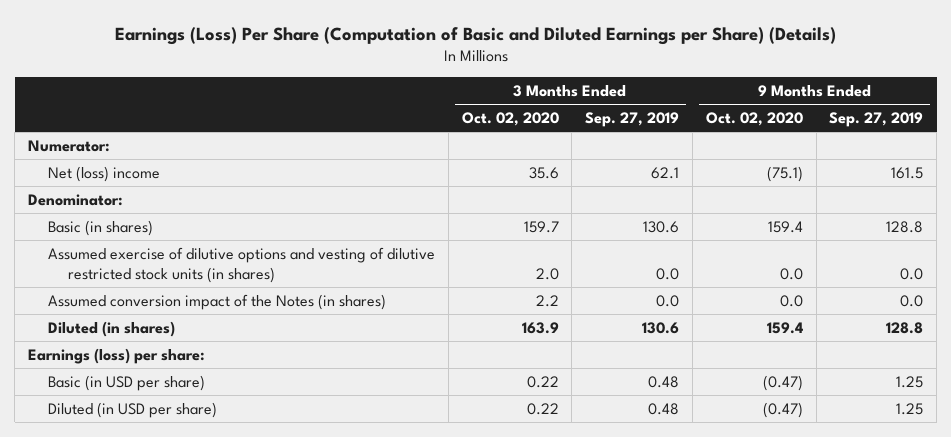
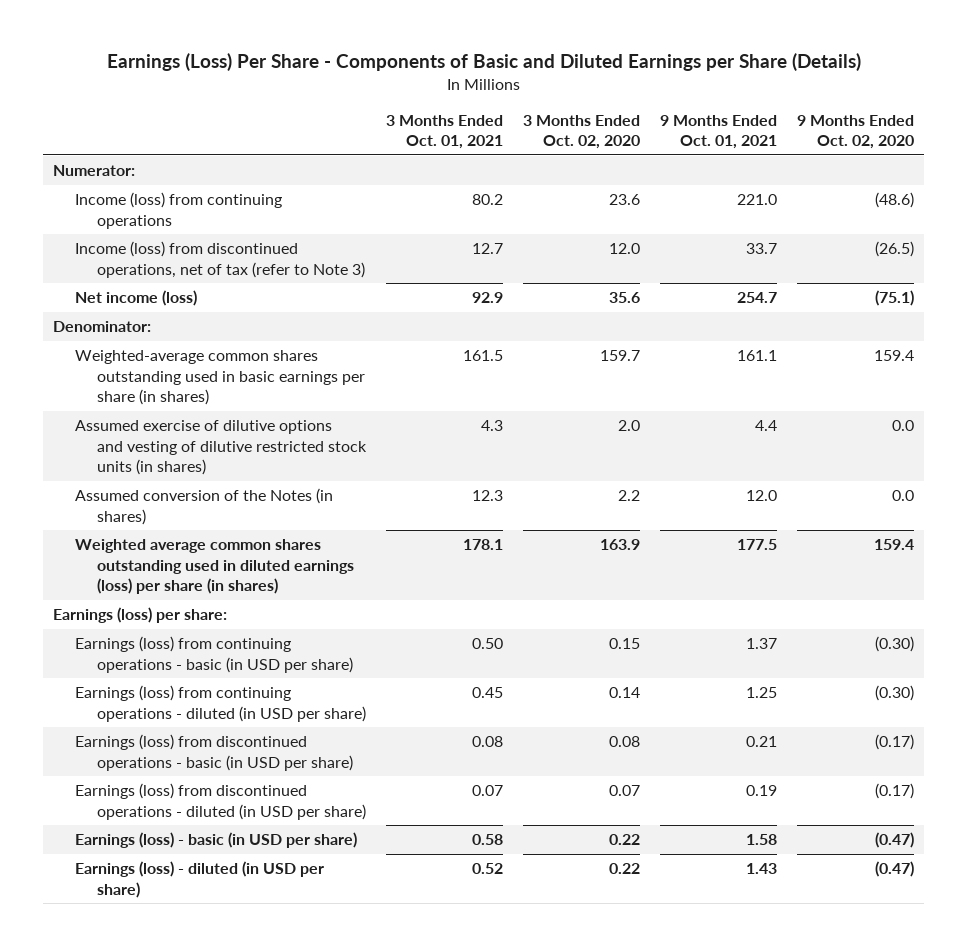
[114,26,836,45] Earnings (Loss) Per Share (Computation of Basic and Diluted Earnings per Share) (Details) -> [106,52,861,71] Earnings (Loss) Per Share - Components of Basic and Diluted Earnings per Share (Details)
[585,111,680,127] Sep. 27, 2019 -> none
[829,111,924,127] Sep. 27, 2019 -> none
none -> [385,114,503,150] 3 Months Ended Oct. 01, 2021
none -> [659,114,777,150] 9 Months Ended Oct. 01, 2021
none -> [75,192,283,229] Income (loss) from continuing operations
none -> [75,241,365,278] Income (loss) from discontinued operations, net of tax (refer to Note 3)
[48,165,161,182] Net (loss) income -> [75,290,198,307] Net income (loss)
[48,219,154,236] Basic (in shares) -> [75,350,365,405] Weighted-average common shares outstanding used in basic earnings per share (in shares)
[48,293,387,310] Assumed conversion impact of the Notes (in shares) -> [75,488,334,525] Assumed conversion of the Notes (in shares)
[48,320,176,337] Diluted (in shares) -> [75,539,354,594] Weighted average common shares outstanding used in diluted earnings (loss) per share (in shares)
none -> [75,636,353,673] Earnings (loss) from continuing operations - basic (in USD per share)
none -> [75,685,366,722] Earnings (loss) from continuing operations - diluted (in USD per share)
none -> [75,734,353,771] Earnings (loss) from discontinued operations - basic (in USD per share)
none -> [75,783,366,820] Earnings (loss) from discontinued operations - diluted (in USD per share)
[48,374,206,391] Basic (in USD per share) -> [75,832,358,849] Earnings (loss) - basic (in USD per share)
[48,401,218,418] Diluted (in USD per share) -> [75,861,325,898] Earnings (loss) - diluted (in USD per share)

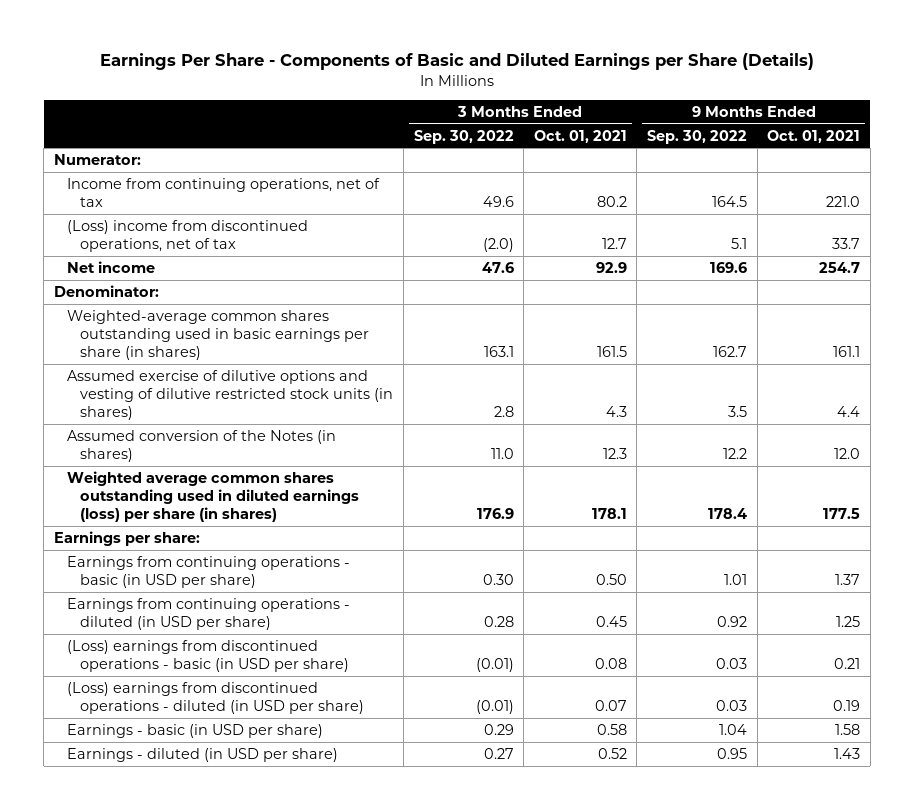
[106,52,861,71] Earnings (Loss) Per Share - Components of Basic and Diluted Earnings per Share (Details) -> [99,53,814,71] Earnings Per Share - Components of Basic and Diluted Earnings per Share (Details)
[522,114,640,150] 3 Months Ended Oct. 02, 2020 -> none
[796,114,914,150] 9 Months Ended Oct. 02, 2020 -> none
none -> [413,129,514,144] Sep. 30, 2022
none -> [646,129,747,144] Sep. 30, 2022
[75,192,283,229] Income (loss) from continuing operations -> [67,177,381,207] Income from continuing operations, net of tax
[75,241,365,278] Income (loss) from discontinued operations, net of tax (refer to Note 3) -> [67,219,309,252] (Loss) income from discontinued operations, net of tax
[75,290,198,307] Net income (loss) -> [67,260,156,273] Net income
[53,607,228,624] Earnings (loss) per share: -> [53,530,200,546] Earnings per share:
[75,636,353,673] Earnings (loss) from continuing operations - basic (in USD per share) -> [67,555,351,588] Earnings from continuing operations - basic (in USD per share)
[75,685,366,722] Earnings (loss) from continuing operations - diluted (in USD per share) -> [67,597,351,630] Earnings from continuing operations - diluted (in USD per share)
[75,734,353,771] Earnings (loss) from discontinued operations - basic (in USD per share) -> [67,639,350,672] (Loss) earnings from discontinued operations - basic (in USD per share)
[75,783,366,820] Earnings (loss) from discontinued operations - diluted (in USD per share) -> [67,681,365,714] (Loss) earnings from discontinued operations - diluted (in USD per share)
[75,832,358,849] Earnings (loss) - basic (in USD per share) -> [67,723,324,738] Earnings - basic (in USD per share)
[75,861,325,898] Earnings (loss) - diluted (in USD per share) -> [67,747,339,762] Earnings - diluted (in USD per share)

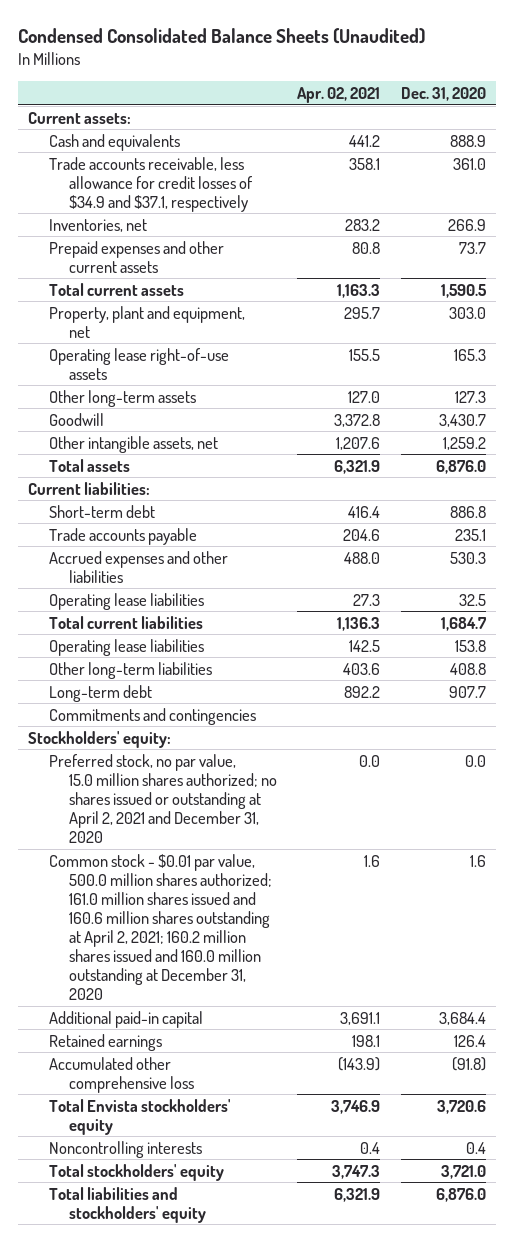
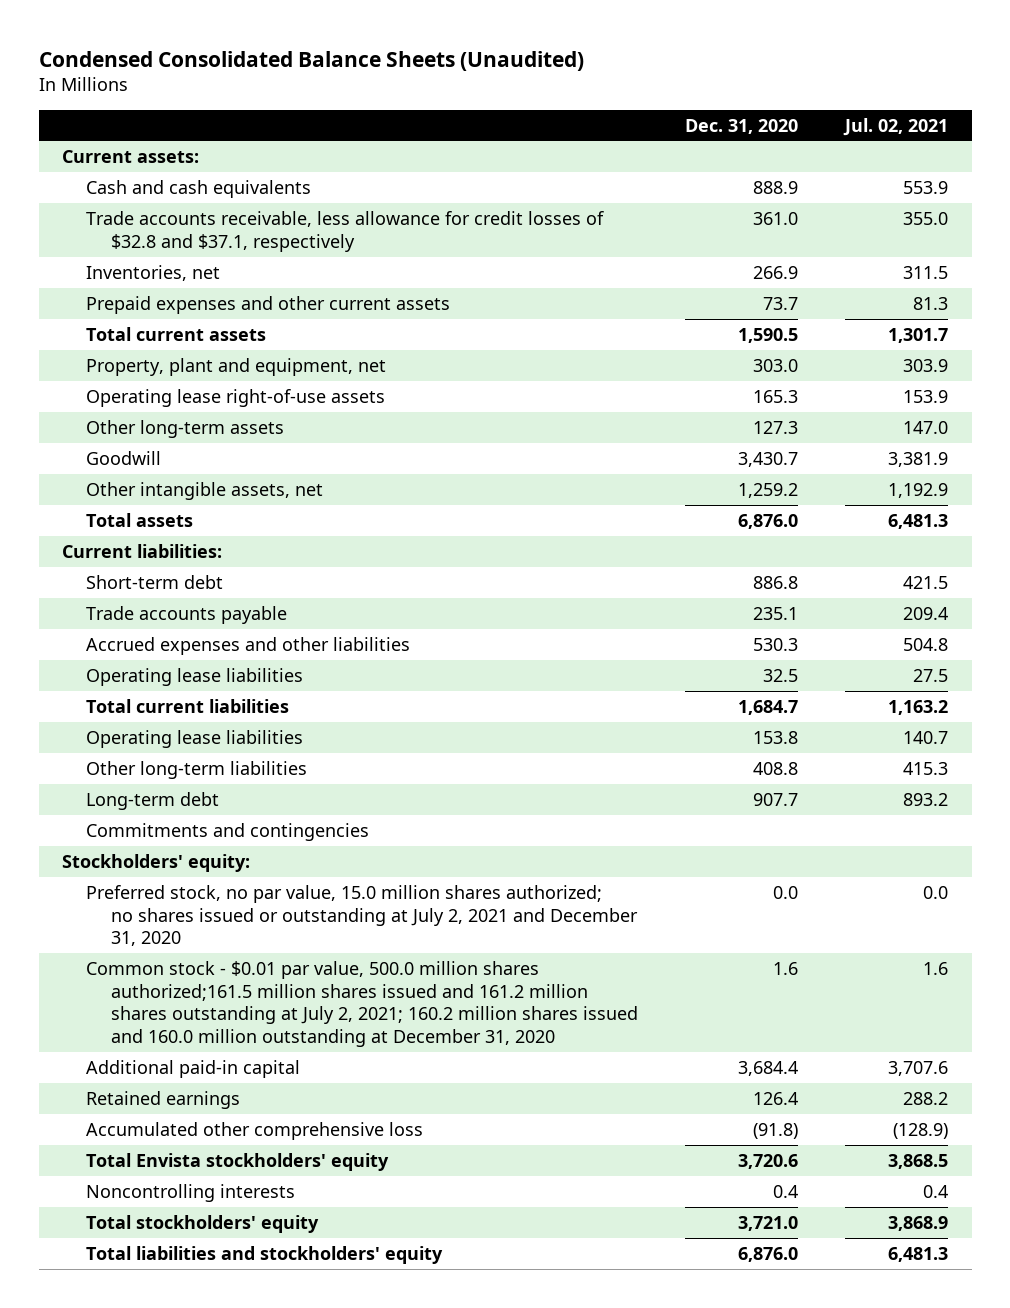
[297,87,381,104] Apr. 02, 2021 -> none
none -> [843,117,949,136] Jul. 02, 2021
[48,133,180,151] Cash and equivalents -> [86,179,312,198] Cash and cash equivalents
[48,156,254,212] Trade accounts receivable, less allowance for credit losses of $34.9 and $37.1, respectively -> [86,210,605,252] Trade accounts receivable, less allowance for credit losses of $32.8 and $37.1, respectively
[48,753,278,843] Preferred stock, no par value, 15.0 million shares authorized; no shares issued or outstanding at April 2, 2021 and December 31, 2020 -> [86,884,638,947] Preferred stock, no par value, 15.0 million shares authorized; no shares issued or outstanding at July 2, 2021 and December 31, 2020
[48,853,273,1000] Common stock - $0.01 par value, 500.0 million shares authorized; 161.0 million shares issued and 160.6 million shares outstanding at April 2, 2021; 160.2 million shares issued and 160.0 million outstanding at December 31, 2020 -> [86,960,638,1048] Common stock - $0.01 par value, 500.0 million shares authorized;161.5 million shares issued and 161.2 million shares outstanding at July 2, 2021; 160.2 million shares issued and 160.0 million outstanding at December 31, 2020

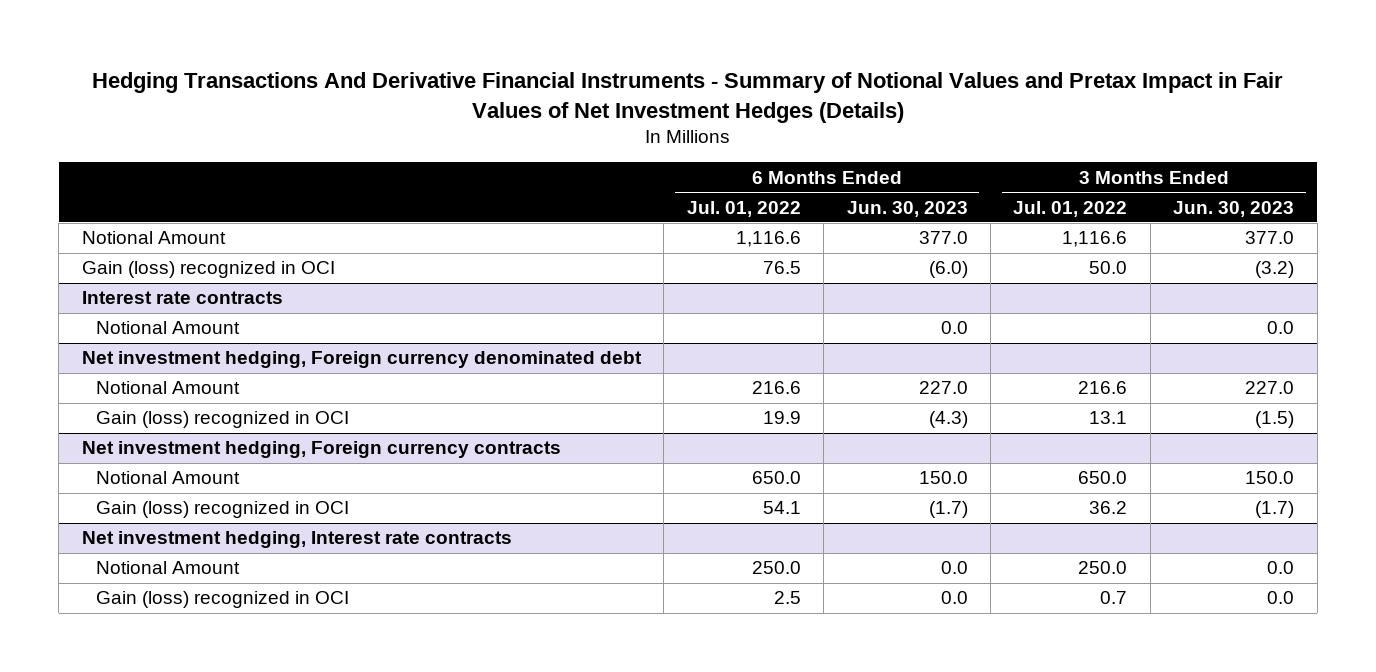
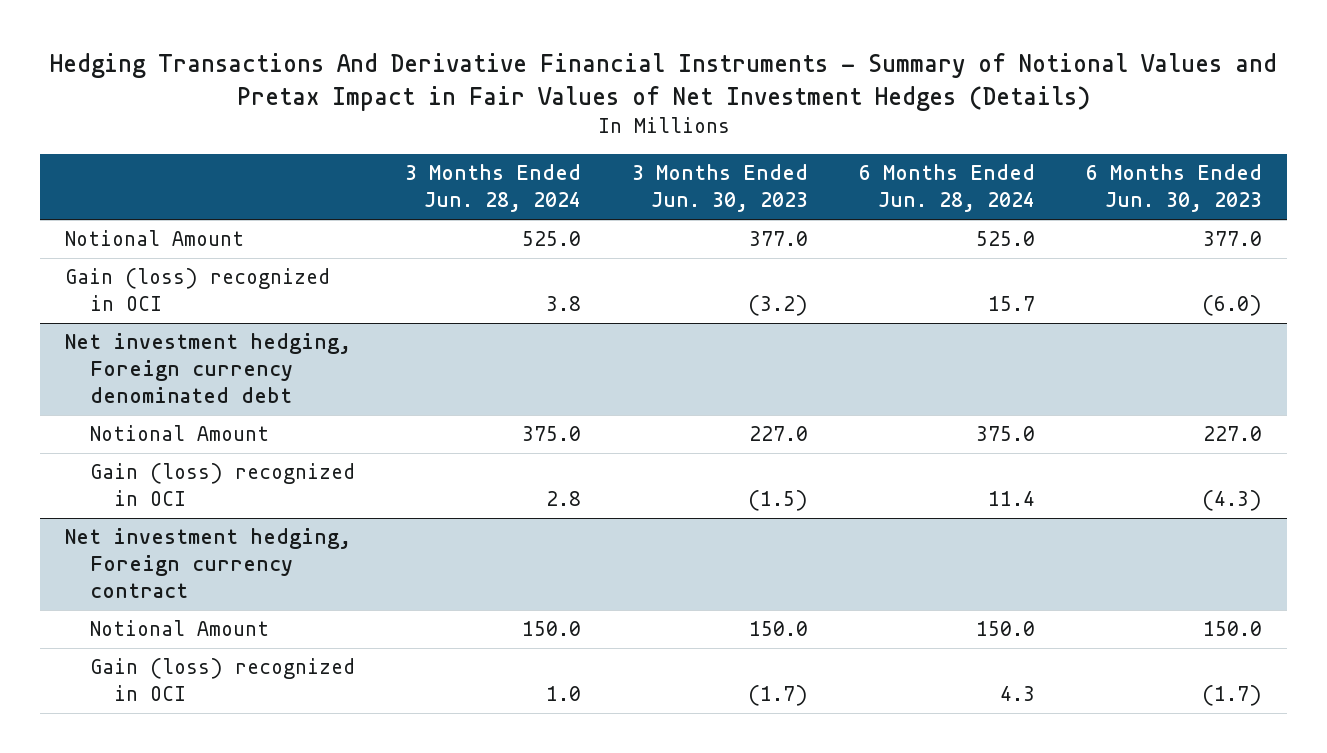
[686,200,801,217] Jul. 01, 2022 -> none
[1013,200,1128,217] Jul. 01, 2022 -> none
none -> [405,163,582,212] 3 Months Ended Jun. 28, 2024
none -> [859,163,1036,212] 6 Months Ended Jun. 28, 2024
[81,291,283,305] Interest rate contracts -> none
[95,321,240,335] Notional Amount -> none
[81,441,561,459] Net investment hedging, Foreign currency contracts -> [65,528,352,599] Net investment hedging, Foreign currency contract
[81,531,512,549] Net investment hedging, Interest rate contracts -> none
[95,561,240,575] Notional Amount -> none
[95,591,349,609] Gain (loss) recognized in OCI -> none

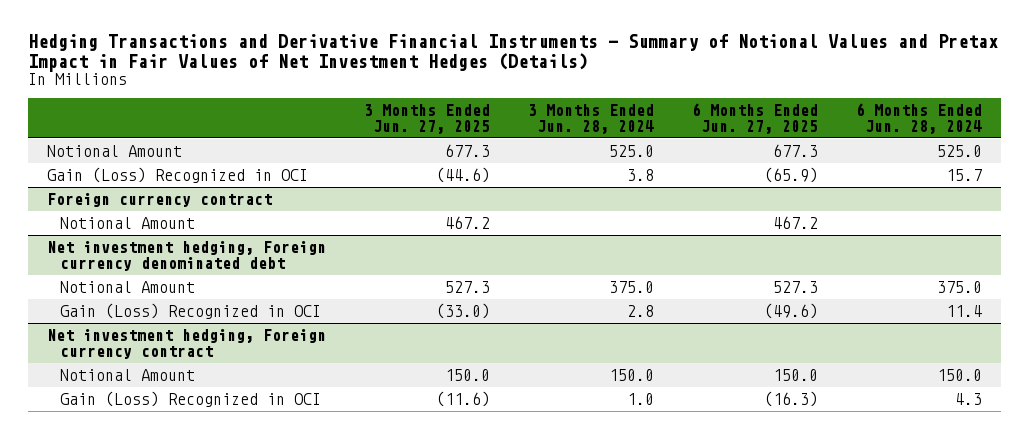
[49,53,1277,111] Hedging Transactions And Derivative Financial Instruments - Summary of Notional Values and Pretax Impact in Fair Values of Net Investment Hedges (Details) -> [27,33,998,72] Hedging Transactions and Derivative Financial Instruments - Summary of Notional Values and Pretax Impact in Fair Values of Net Investment Hedges (Details)
[632,163,809,212] 3 Months Ended Jun. 30, 2023 -> none
[1086,163,1263,212] 6 Months Ended Jun. 30, 2023 -> none
none -> [364,103,491,134] 3 Months Ended Jun. 27, 2025
none -> [692,102,819,134] 6 Months Ended Jun. 27, 2025
[65,268,331,312] Gain (loss) recognized in OCI -> [46,166,308,183] Gain (Loss) Recognized in OCI
none -> [46,192,272,207] Foreign currency contract
none -> [60,216,196,229] Notional Amount
[89,463,355,507] Gain (loss) recognized in OCI -> [60,302,322,319] Gain (Loss) Recognized in OCI
[89,658,355,702] Gain (loss) recognized in OCI -> [60,390,322,407] Gain (Loss) Recognized in OCI

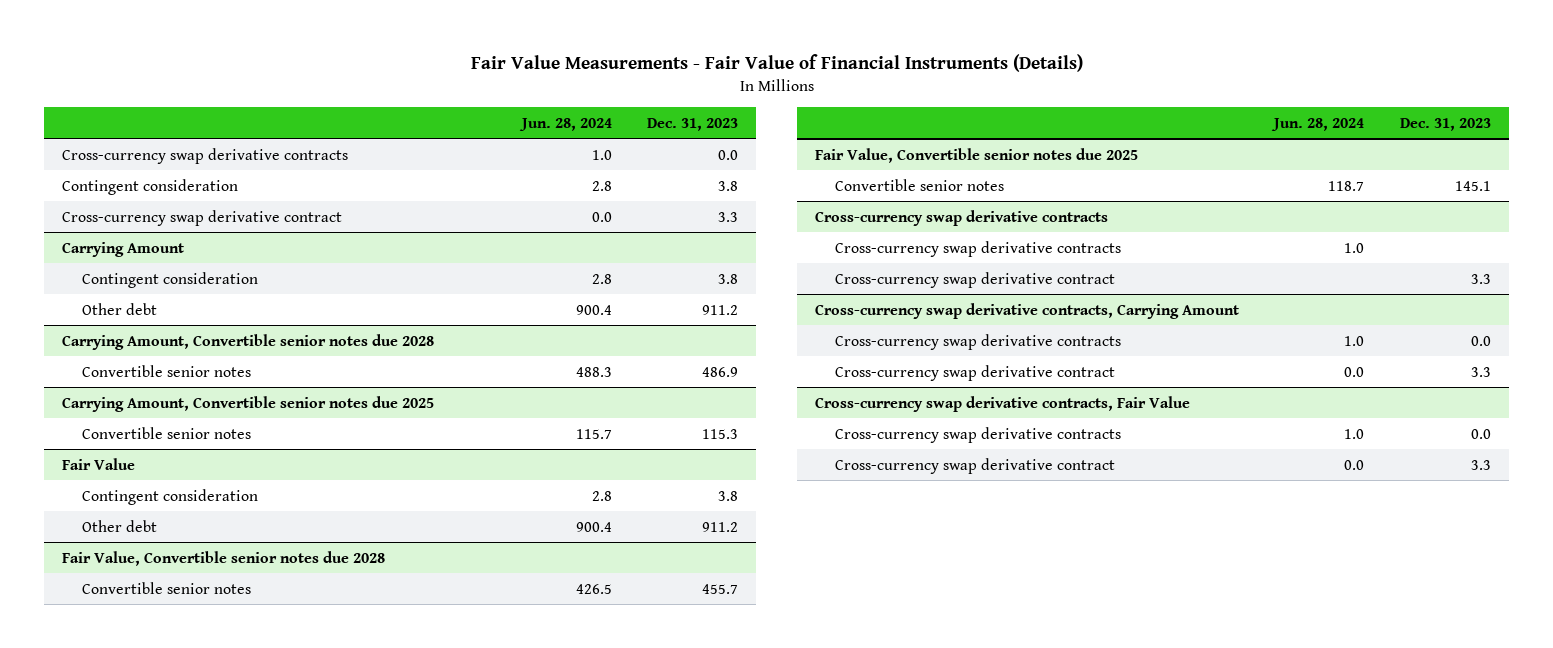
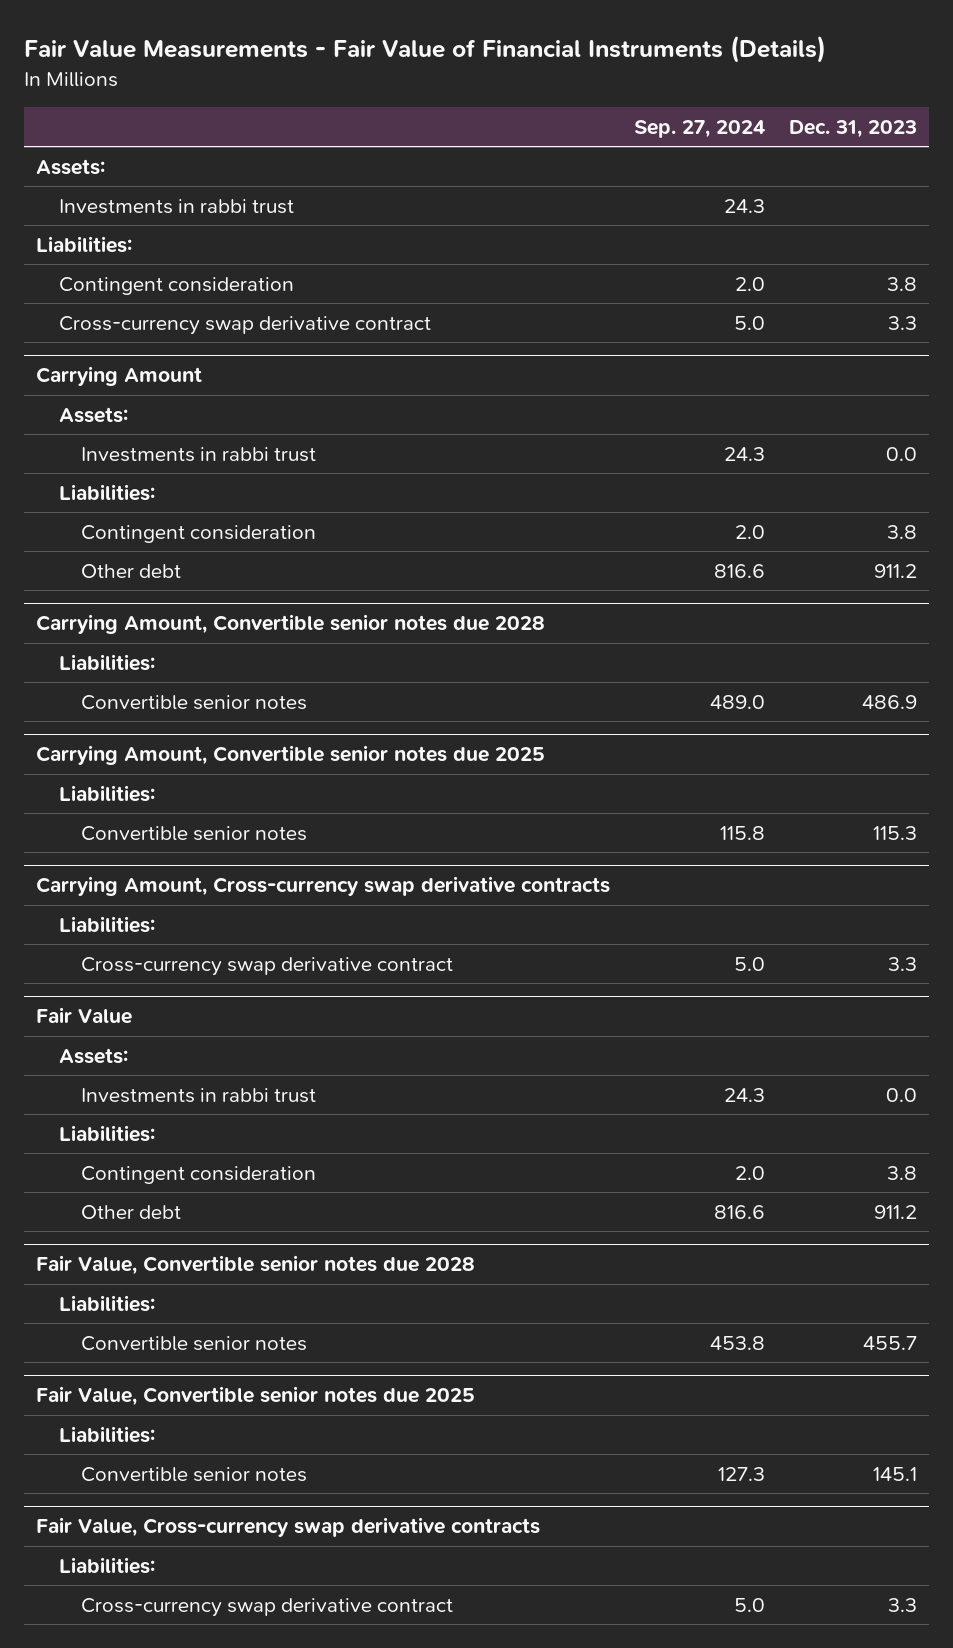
[518,117,612,131] Jun. 28, 2024 -> none
none -> [633,119,765,138] Sep. 27, 2024
[62,147,349,164] Cross-currency swap derivative contracts -> none
none -> [36,158,106,175] Assets:
none -> [58,198,294,214] Investments in rabbi trust
none -> [36,235,133,253] Liabilities:
none -> [58,406,128,423] Assets:
none -> [81,446,317,462] Investments in rabbi trust
none -> [58,483,155,501] Liabilities:
none -> [58,653,155,671] Liabilities:
none -> [58,784,155,802] Liabilities:
none -> [36,876,611,897] Carrying Amount, Cross-currency swap derivative contracts
none -> [58,915,155,933] Liabilities:
none -> [81,956,454,976] Cross-currency swap derivative contract
none -> [58,1047,128,1064] Assets:
none -> [81,1087,317,1103] Investments in rabbi trust
none -> [58,1124,155,1142] Liabilities:
none -> [58,1294,155,1312] Liabilities:
none -> [58,1425,155,1443] Liabilities:
[814,209,1108,226] Cross-currency swap derivative contracts -> none
[834,240,1121,257] Cross-currency swap derivative contracts -> none
[834,271,1115,288] Cross-currency swap derivative contract -> none
[814,302,1239,319] Cross-currency swap derivative contracts, Carrying Amount -> none
[834,333,1121,350] Cross-currency swap derivative contracts -> none
[834,364,1115,381] Cross-currency swap derivative contract -> none
[834,426,1121,443] Cross-currency swap derivative contracts -> none
[814,395,1190,412] Cross-currency swap derivative contracts, Fair Value -> [36,1517,541,1538] Fair Value, Cross-currency swap derivative contracts
none -> [58,1556,155,1574] Liabilities:

